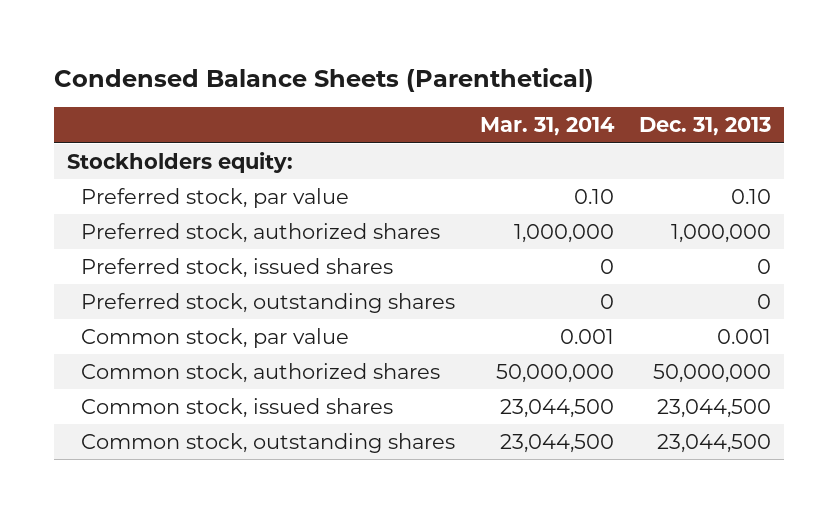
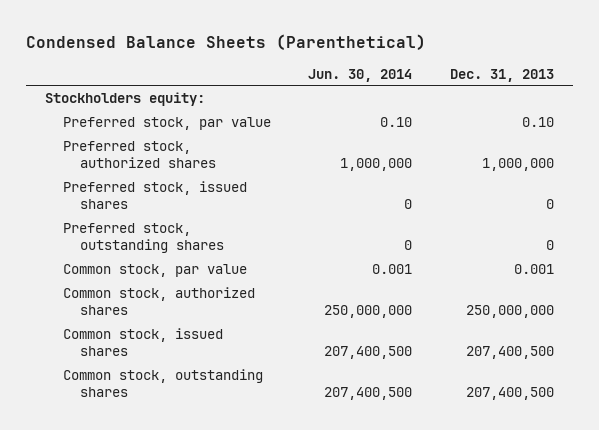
[480,117,616,137] Mar. 31, 2014 -> none
none -> [308,68,413,82] Jun. 30, 2014
[653,363,772,383] 50,000,000 -> [466,305,555,319] 250,000,000
[657,398,772,418] 23,044,500 -> [466,346,555,360] 207,400,500
[657,433,772,453] 23,044,500 -> [466,387,555,401] 207,400,500

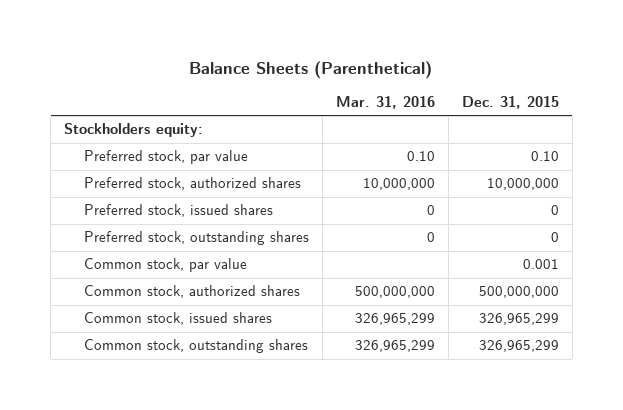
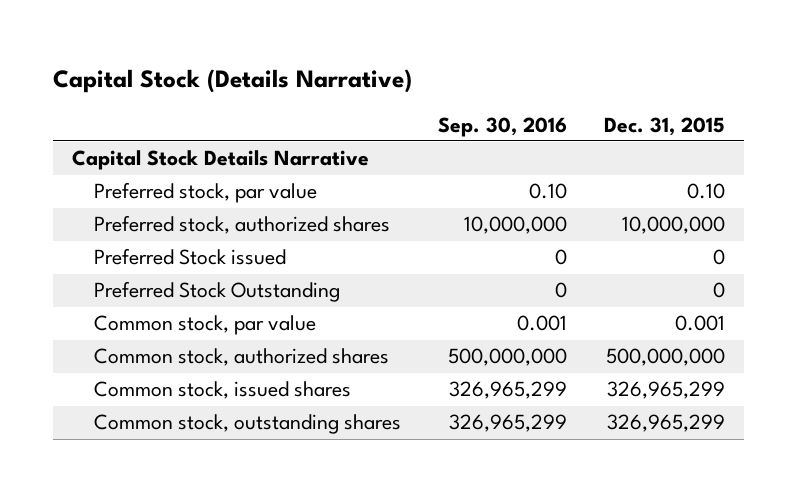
[189,60,433,79] Balance Sheets (Parenthetical) -> [53,68,413,93] Capital Stock (Details Narrative)
[336,96,436,110] Mar. 31, 2016 -> none
none -> [437,116,567,137] Sep. 30, 2016
[64,123,204,138] Stockholders equity: -> none
none -> [71,150,369,171] Capital Stock Details Narrative
[84,204,274,218] Preferred stock, issued shares -> [93,248,286,266] Preferred Stock issued
[84,231,310,246] Preferred stock, outstanding shares -> [93,281,340,303] Preferred Stock Outstanding

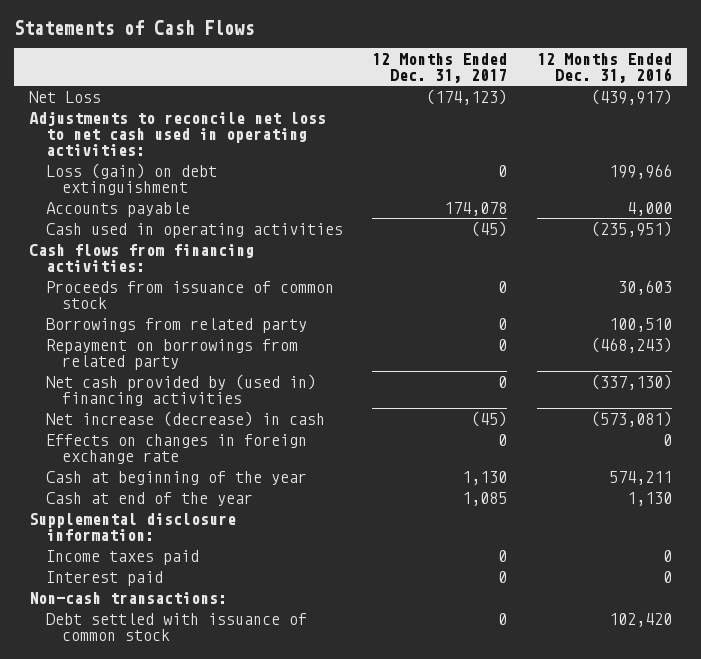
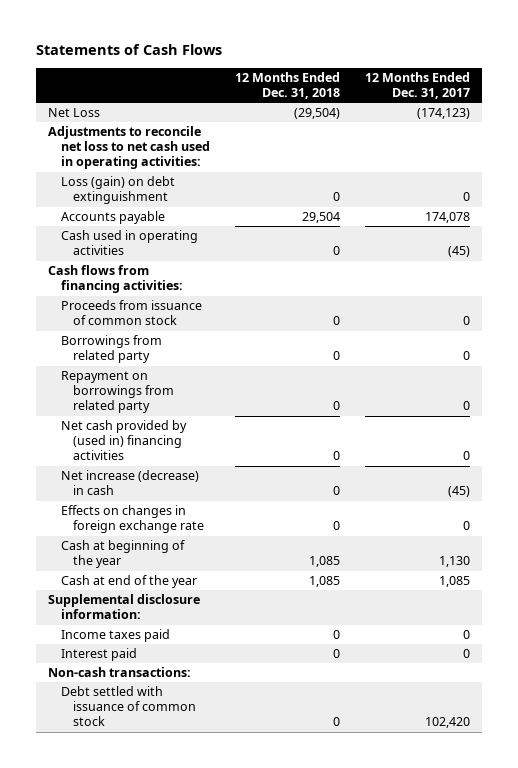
[537,52,673,83] 12 Months Ended Dec. 31, 2016 -> none
none -> [234,71,340,99] 12 Months Ended Dec. 31, 2018
[498,612,508,625] 0 -> [424,717,470,729] 102,420

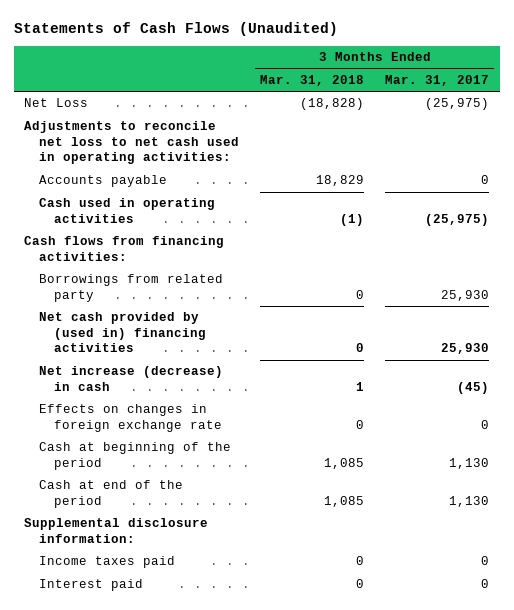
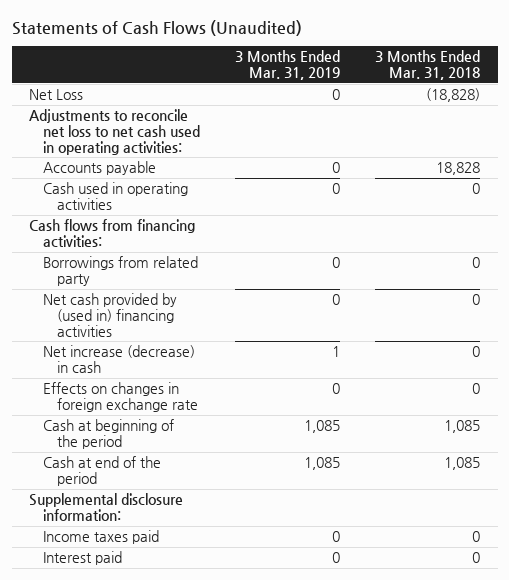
[385,75,490,87] Mar. 31, 2017 -> none
none -> [235,50,341,80] 3 Months Ended Mar. 31, 2019
[316,175,365,187] 18,829 -> [436,162,481,176] 18,828
[340,213,365,226] (1) -> [472,183,481,195] 0
[356,381,365,391] 1 -> [472,346,481,358] 0

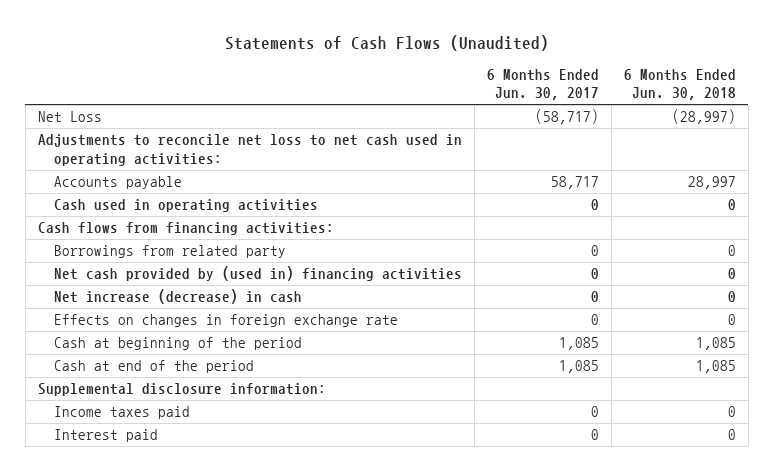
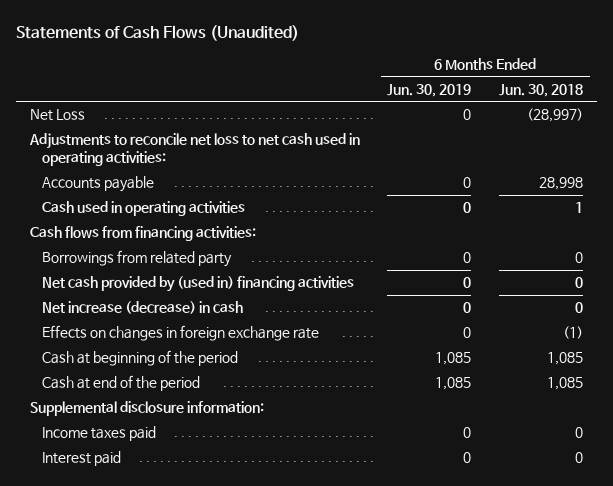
[486,68,599,101] 6 Months Ended Jun. 30, 2017 -> none
none -> [387,84,472,98] Jun. 30, 2019
[687,176,736,190] 28,997 -> [538,177,583,191] 28,998
[727,199,736,211] 0 -> [574,202,583,214] 1
[727,314,736,326] 0 -> [562,326,583,340] (1)

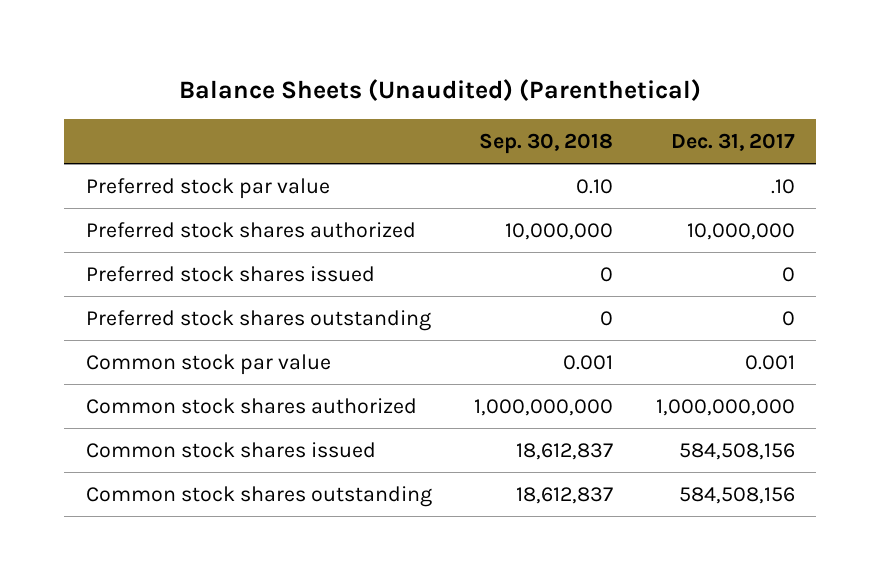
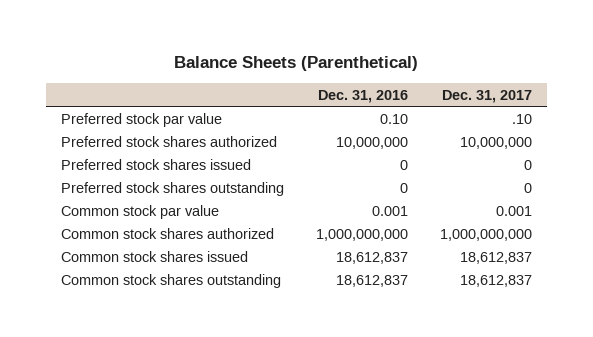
[179,78,702,101] Balance Sheets (Unaudited) (Parenthetical) -> [174,56,419,72] Balance Sheets (Parenthetical)
[479,132,614,154] Sep. 30, 2018 -> none
none -> [317,89,408,103] Dec. 31, 2016
[678,442,795,460] 584,508,156 -> [459,251,532,264] 18,612,837
[678,486,795,504] 584,508,156 -> [459,274,532,287] 18,612,837

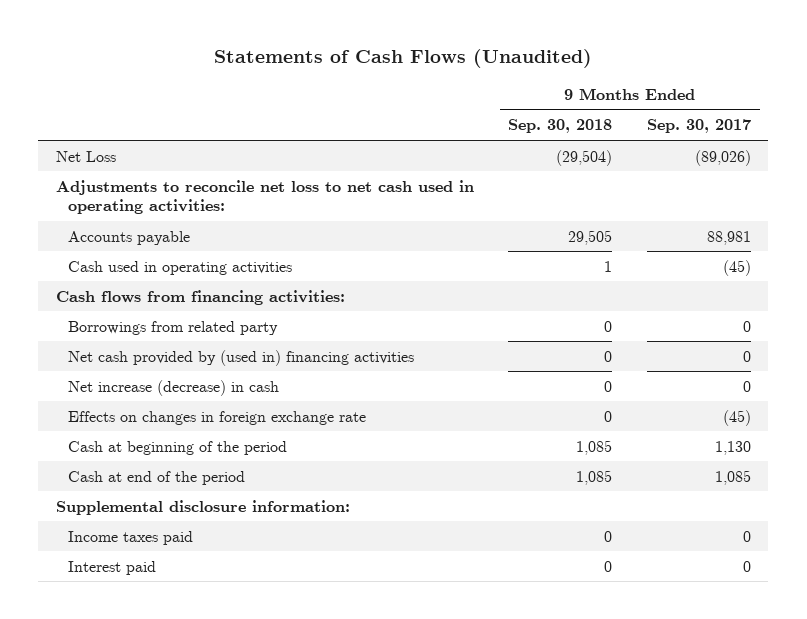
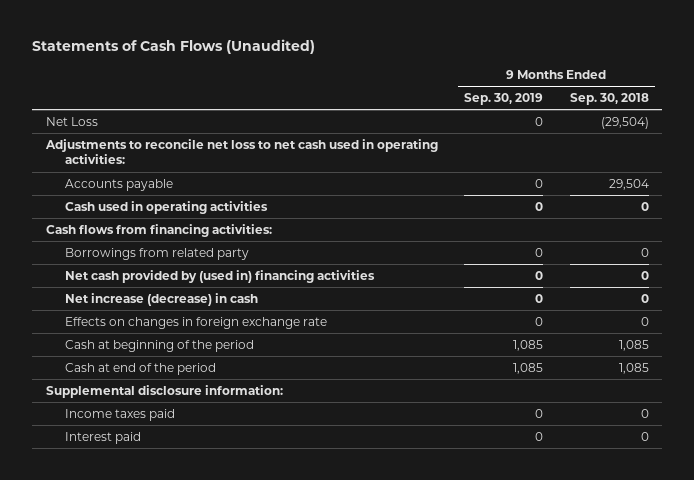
[646,119,751,134] Sep. 30, 2017 -> none
none -> [464,92,544,105] Sep. 30, 2019
[568,229,613,245] 29,505 -> [608,178,649,190] 29,504
[604,260,613,272] 1 -> [640,201,649,211] 0

